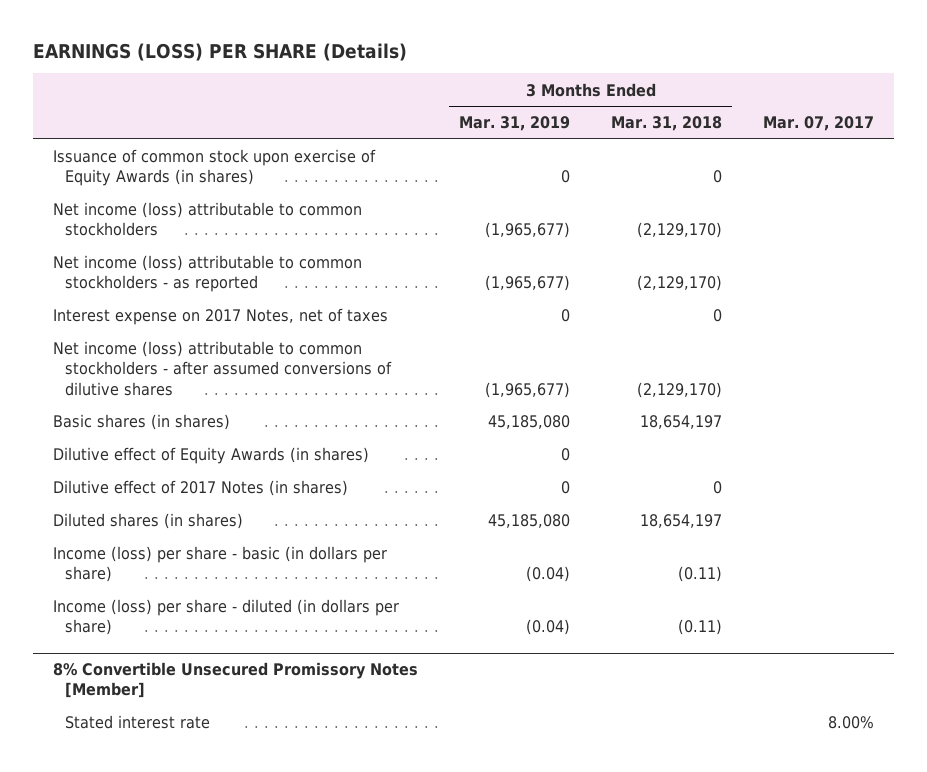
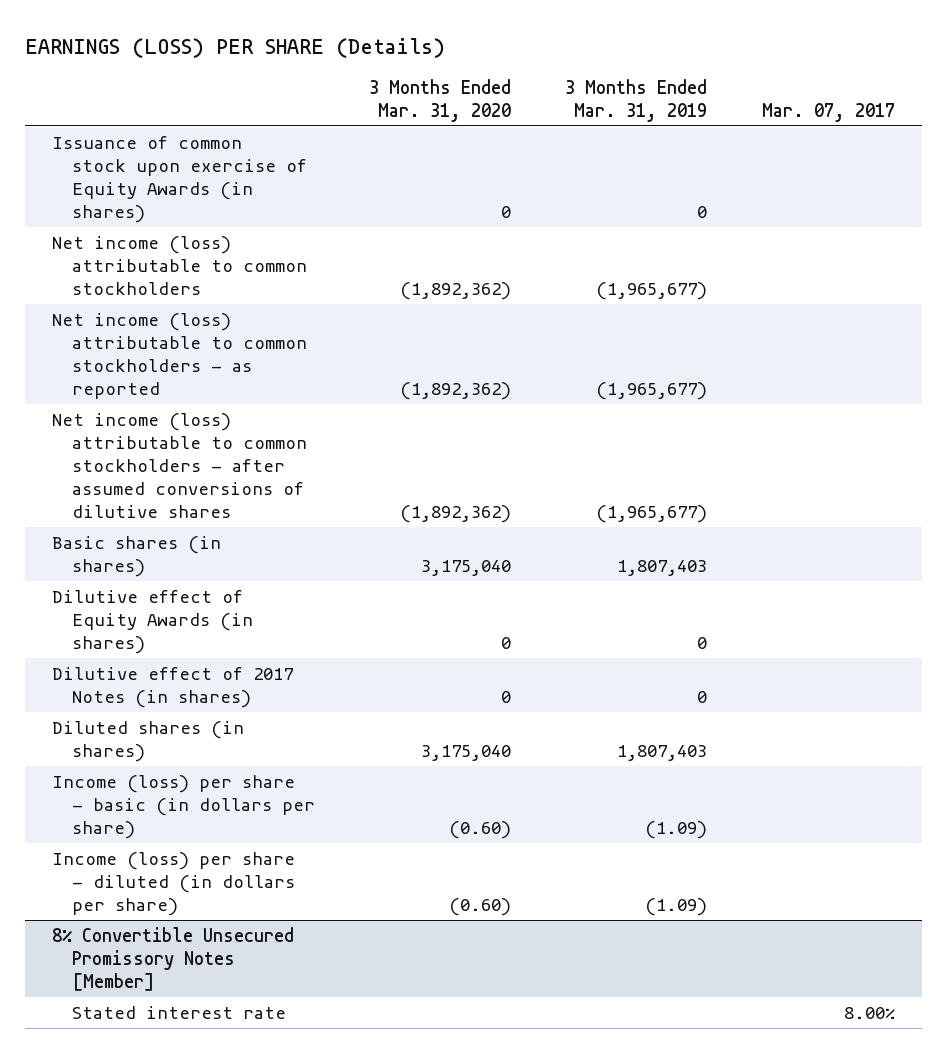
[610,116,722,132] Mar. 31, 2018 -> none
none -> [369,78,512,122] 3 Months Ended Mar. 31, 2020
[53,308,389,326] Interest expense on 2017 Notes, net of taxes -> none
[488,415,571,430] 45,185,080 -> [617,559,708,576] 1,807,403
[488,514,571,529] 45,185,080 -> [617,744,708,761] 1,807,403
[526,566,571,583] (0.04) -> [645,820,708,839] (1.09)
[526,619,571,636] (0.04) -> [645,897,708,916] (1.09)

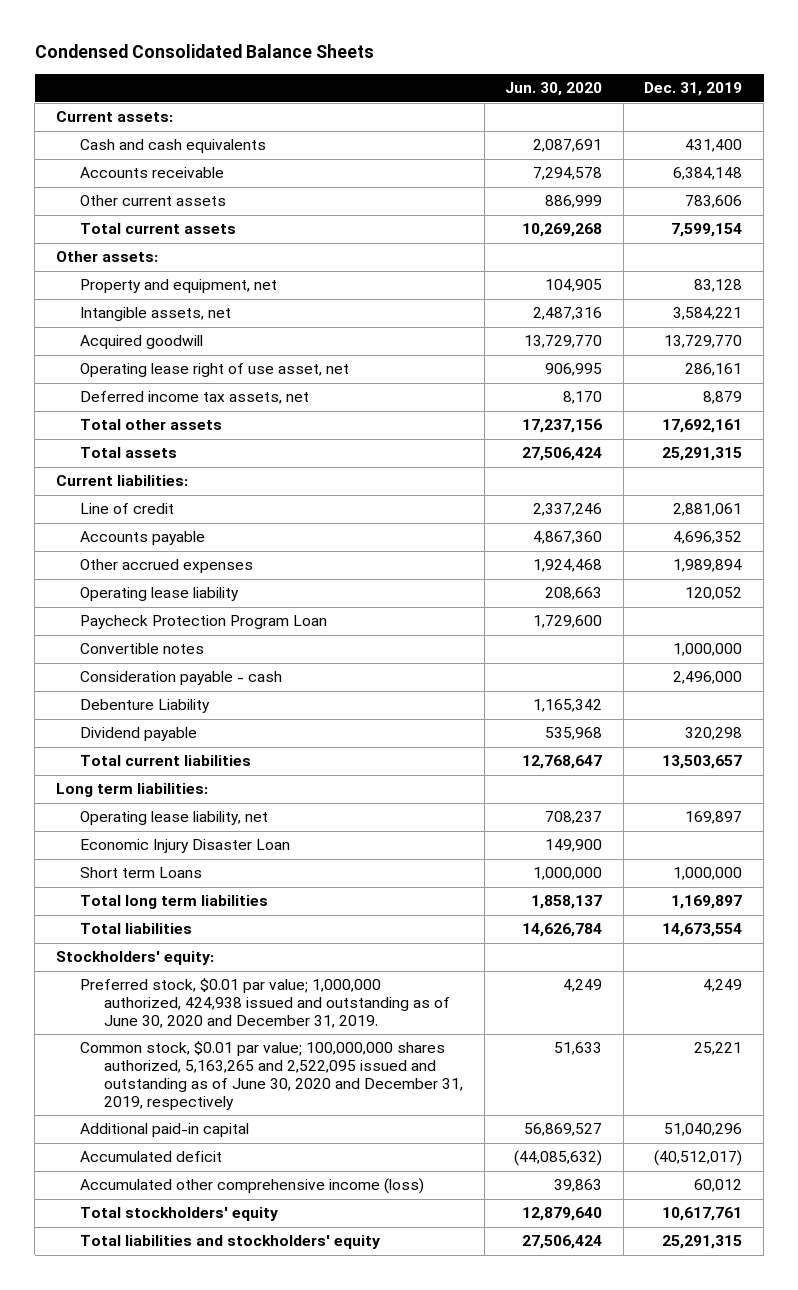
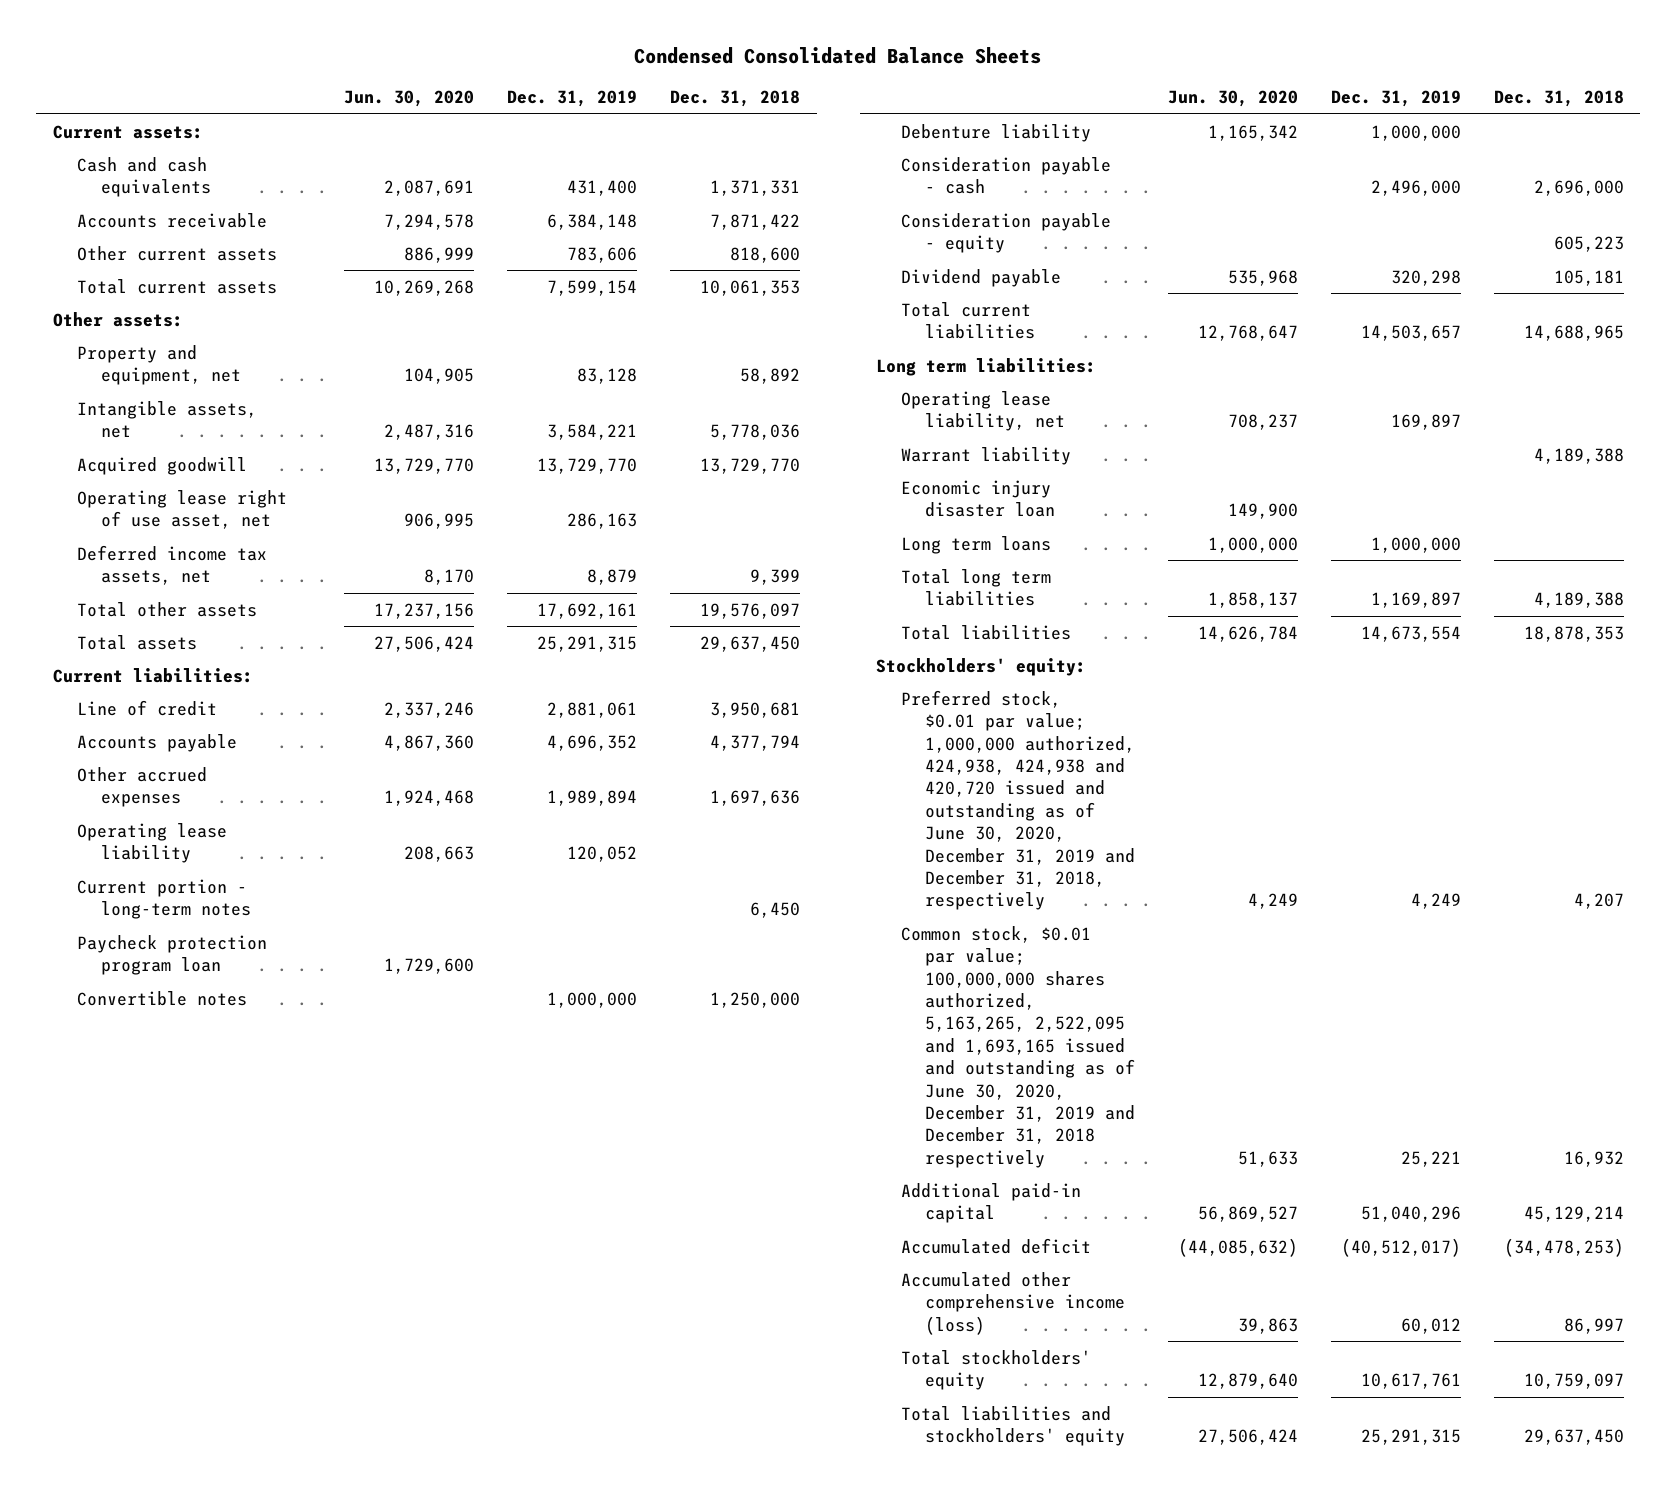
none -> [670,90,801,108] Dec. 31, 2018
[685,363,743,377] 286,161 -> [567,513,638,530] 286,163
none -> [76,878,251,920] Current portion - long-term notes
[79,615,327,630] Paycheck Protection Program Loan -> [76,934,267,976] Paycheck protection program loan
none -> [900,123,1091,142] Debenture liability
[79,699,210,714] Debenture Liability -> none
none -> [900,212,1111,254] Consideration payable - equity
[662,755,743,770] 13,503,657 -> [1360,325,1461,342] 14,503,657
none -> [900,446,1071,465] Warrant liability
[79,839,290,854] Economic Injury Disaster Loan -> [900,479,1055,518] Economic injury disaster loan
[79,867,202,879] Short term Loans -> [900,535,1051,554] Long term loans
[79,978,451,1028] Preferred stock, $0.01 par value; 1,000,000 authorized, 424,938 issued and outstanding as of June 30, 2020 and December 31, 2019. -> [900,689,1135,911] Preferred stock, $0.01 par value; 1,000,000 authorized, 424,938, 424,938 and 420,720 issued and outstanding as of June 30, 2020, December 31, 2019 and December 31, 2018, respectively
[79,1041,464,1110] Common stock, $0.01 par value; 100,000,000 shares authorized, 5,163,265 and 2,522,095 issued and outstanding as of June 30, 2020 and December 31, 2019, respectively -> [900,925,1135,1168] Common stock, $0.01 par value; 100,000,000 shares authorized, 5,163,265, 2,522,095 and 1,693,165 issued and outstanding as of June 30, 2020, December 31, 2019 and December 31, 2018 respectively

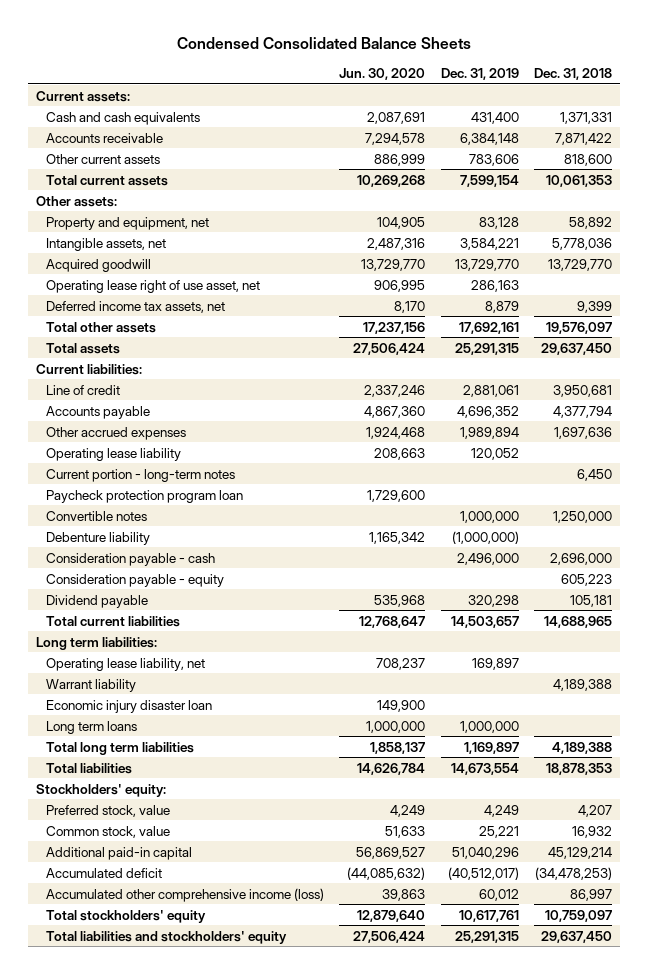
[1370,124,1461,141] 1,000,000 -> [451,530,519,544] (1,000,000)
[900,689,1135,911] Preferred stock, $0.01 par value; 1,000,000 authorized, 424,938, 424,938 and 420,720 issued and outstanding as of June 30, 2020, December 31, 2019 and December 31, 2018, respectively -> [45,804,170,817] Preferred stock, value
[900,925,1135,1168] Common stock, $0.01 par value; 100,000,000 shares authorized, 5,163,265, 2,522,095 and 1,693,165 issued and outstanding as of June 30, 2020, December 31, 2019 and December 31, 2018 respectively -> [45,825,170,838] Common stock, value

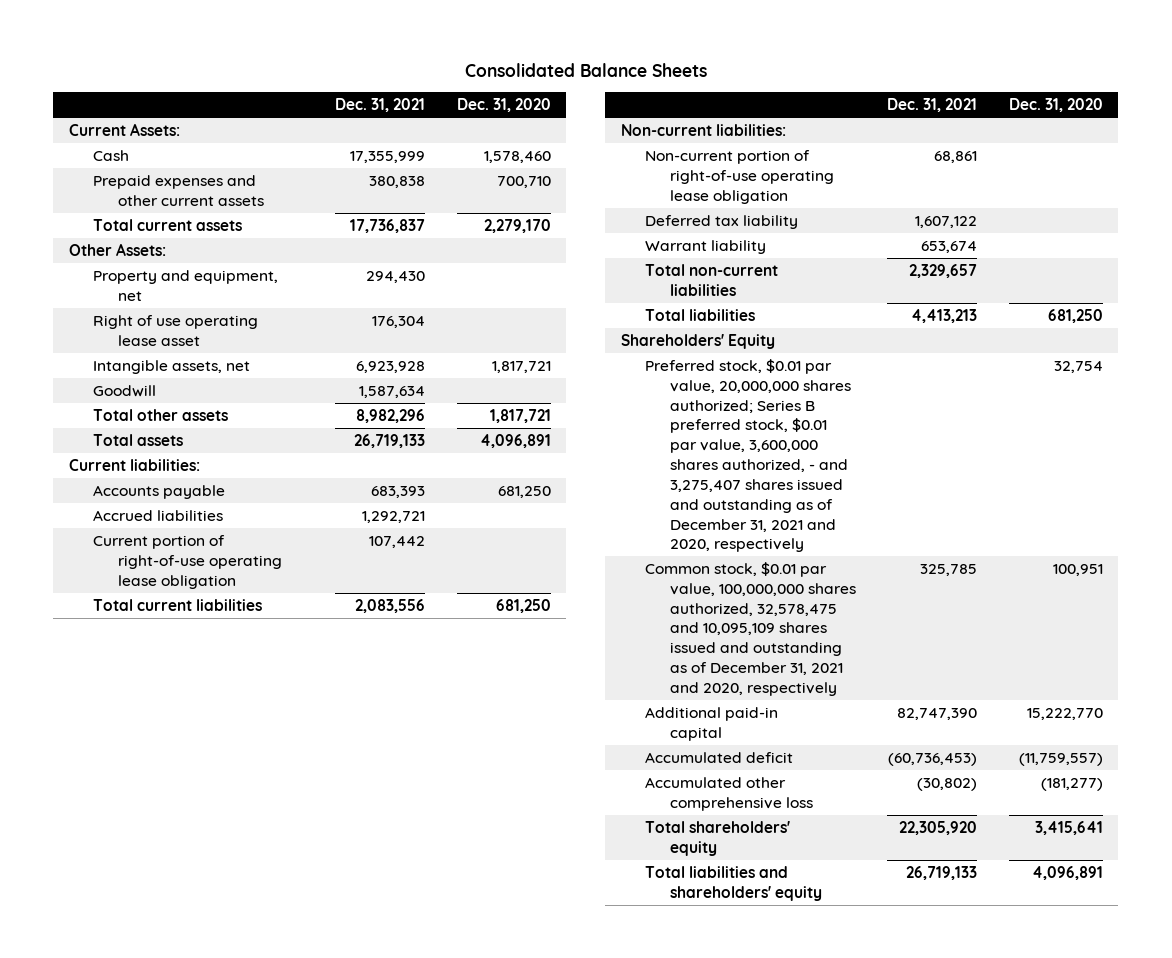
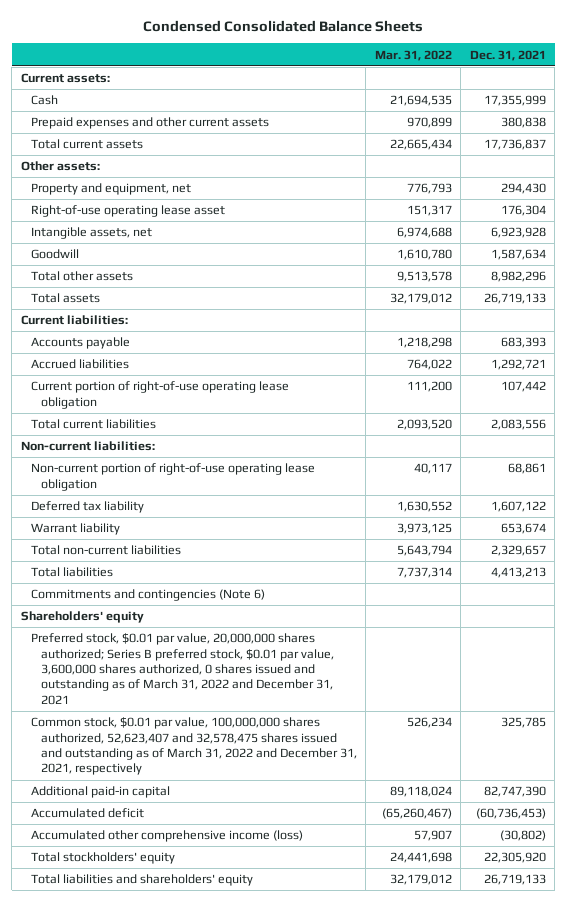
[464,63,707,78] Consolidated Balance Sheets -> [143,19,424,32] Condensed Consolidated Balance Sheets
[456,98,551,113] Dec. 31, 2020 -> none
none -> [374,49,452,61] Mar. 31, 2022
[68,122,180,136] Current Assets: -> [20,73,110,84] Current assets:
[68,242,166,256] Other Assets: -> [20,161,100,172] Other assets:
[93,314,259,346] Right of use operating lease asset -> [30,205,225,218] Right-of-use operating lease asset
none -> [30,589,265,602] Commitments and contingencies (Note 6)
[620,333,775,349] Shareholders' Equity -> [20,611,144,624] Shareholders' equity
[645,358,851,553] Preferred stock, $0.01 par value, 20,000,000 shares authorized; Series B preferred stock, $0.01 par value, 3,600,000 shares authorized, - and 3,275,407 shares issued and outstanding as of December 31, 2021 and 2020, respectively -> [30,633,334,705] Preferred stock, $0.01 par value, 20,000,000 shares authorized; Series B preferred stock, $0.01 par value, 3,600,000 shares authorized, 0 shares issued and outstanding as of March 31, 2022 and December 31, 2021
[645,561,856,696] Common stock, $0.01 par value, 100,000,000 shares authorized, 32,578,475 and 10,095,109 shares issued and outstanding as of December 31, 2021 and 2020, respectively -> [30,717,357,776] Common stock, $0.01 par value, 100,000,000 shares authorized, 52,623,407 and 32,578,475 shares issued and outstanding as of March 31, 2022 and December 31, 2021, respectively
[645,776,813,811] Accumulated other comprehensive loss -> [30,830,303,843] Accumulated other comprehensive income (loss)
[645,820,791,856] Total shareholders' equity -> [30,852,175,865] Total stockholders' equity

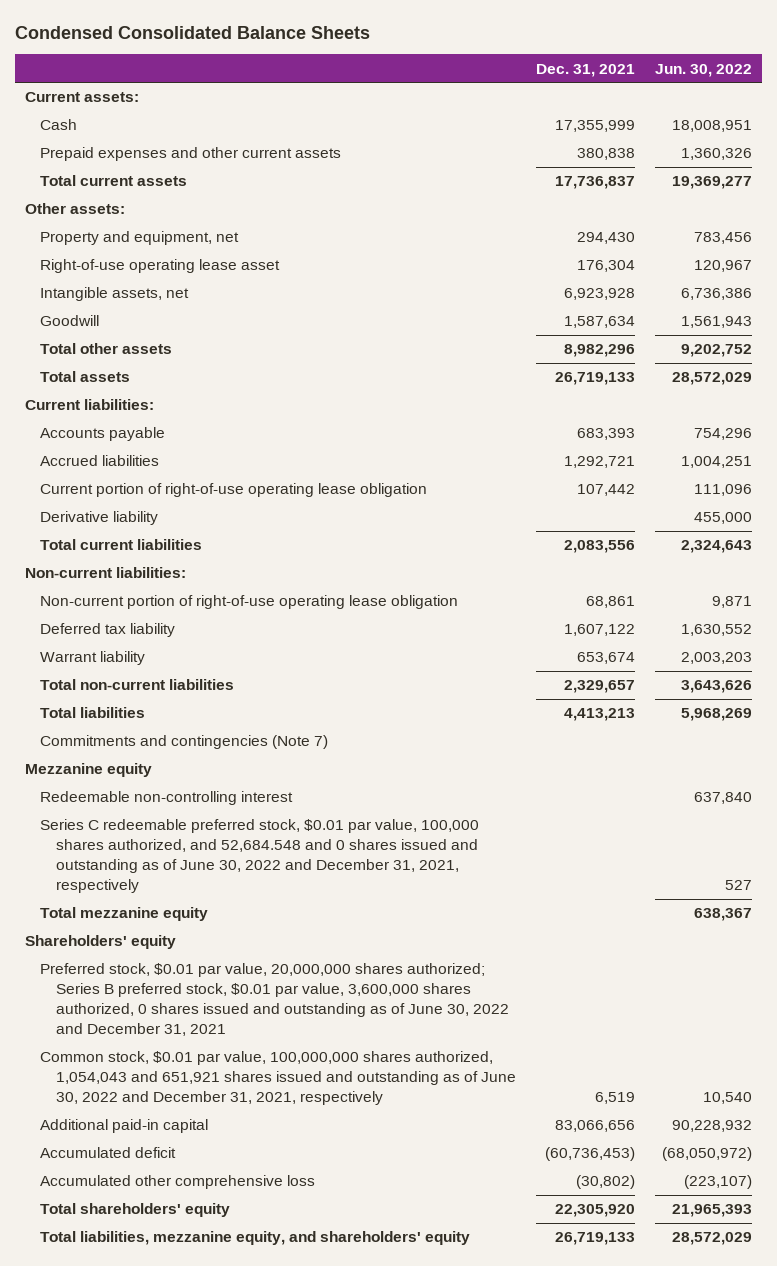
[374,49,452,61] Mar. 31, 2022 -> none
none -> [654,63,752,77] Jun. 30, 2022
none -> [40,511,159,526] Derivative liability
[30,589,265,602] Commitments and contingencies (Note 6) -> [40,735,329,750] Commitments and contingencies (Note 7)
none -> [24,763,152,778] Mezzanine equity
none -> [40,791,294,806] Redeemable non-controlling interest
none -> [40,819,480,893] Series C redeemable preferred stock, $0.01 par value, 100,000 shares authorized, and 52,684.548 and 0 shares issued and outstanding as of June 30, 2022 and December 31, 2021, respectively
none -> [40,907,209,922] Total mezzanine equity
[30,633,334,705] Preferred stock, $0.01 par value, 20,000,000 shares authorized; Series B preferred stock, $0.01 par value, 3,600,000 shares authorized, 0 shares issued and outstanding as of March 31, 2022 and December 31, 2021 -> [40,963,509,1036] Preferred stock, $0.01 par value, 20,000,000 shares authorized; Series B preferred stock, $0.01 par value, 3,600,000 shares authorized, 0 shares issued and outstanding as of June 30, 2022 and December 31, 2021
[30,717,357,776] Common stock, $0.01 par value, 100,000,000 shares authorized, 52,623,407 and 32,578,475 shares issued and outstanding as of March 31, 2022 and December 31, 2021, respectively -> [40,1051,516,1106] Common stock, $0.01 par value, 100,000,000 shares authorized, 1,054,043 and 651,921 shares issued and outstanding as of June 30, 2022 and December 31, 2021, respectively
[500,717,546,729] 325,785 -> [594,1092,635,1105] 6,519
[483,786,546,798] 82,747,390 -> [554,1120,635,1133] 83,066,656
[30,830,303,843] Accumulated other comprehensive income (loss) -> [40,1175,316,1190] Accumulated other comprehensive loss
[30,852,175,865] Total stockholders' equity -> [40,1203,231,1218] Total shareholders' equity
[30,874,253,887] Total liabilities and shareholders' equity -> [40,1231,471,1246] Total liabilities, mezzanine equity, and shareholders' equity

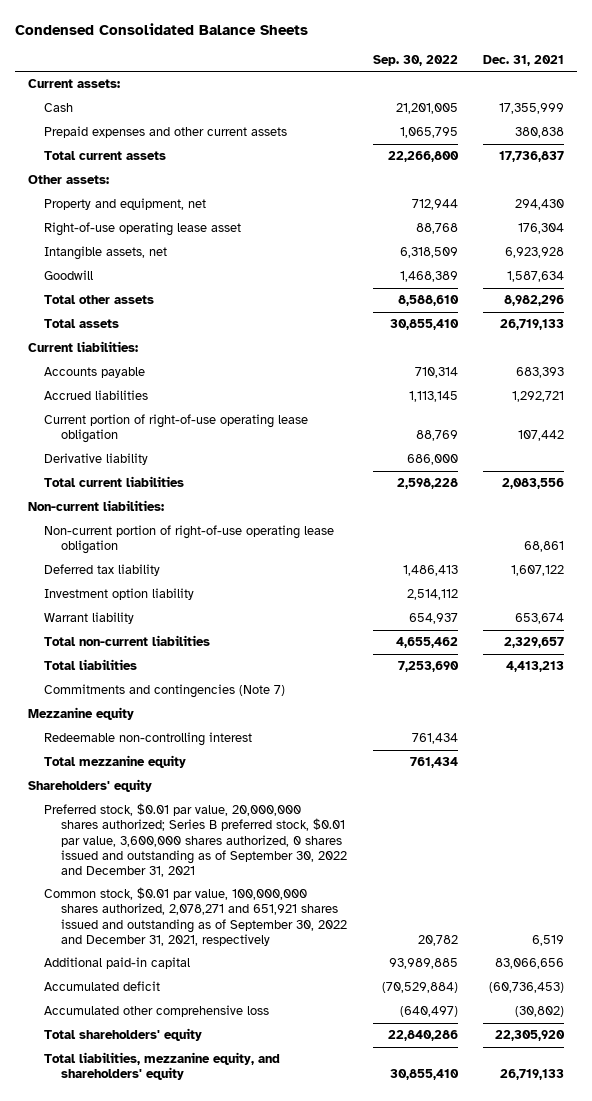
[654,63,752,77] Jun. 30, 2022 -> none
none -> [372,55,458,67] Sep. 30, 2022
none -> [44,588,195,601] Investment option liability
[40,819,480,893] Series C redeemable preferred stock, $0.01 par value, 100,000 shares authorized, and 52,684.548 and 0 shares issued and outstanding as of June 30, 2022 and December 31, 2021, respectively -> none
[40,963,509,1036] Preferred stock, $0.01 par value, 20,000,000 shares authorized; Series B preferred stock, $0.01 par value, 3,600,000 shares authorized, 0 shares issued and outstanding as of June 30, 2022 and December 31, 2021 -> [44,803,348,878] Preferred stock, $0.01 par value, 20,000,000 shares authorized; Series B preferred stock, $0.01 par value, 3,600,000 shares authorized, 0 shares issued and outstanding as of September 30, 2022 and December 31, 2021
[40,1051,516,1106] Common stock, $0.01 par value, 100,000,000 shares authorized, 1,054,043 and 651,921 shares issued and outstanding as of June 30, 2022 and December 31, 2021, respectively -> [44,887,348,946] Common stock, $0.01 par value, 100,000,000 shares authorized, 2,078,271 and 651,921 shares issued and outstanding as of September 30, 2022 and December 31, 2021, respectively

